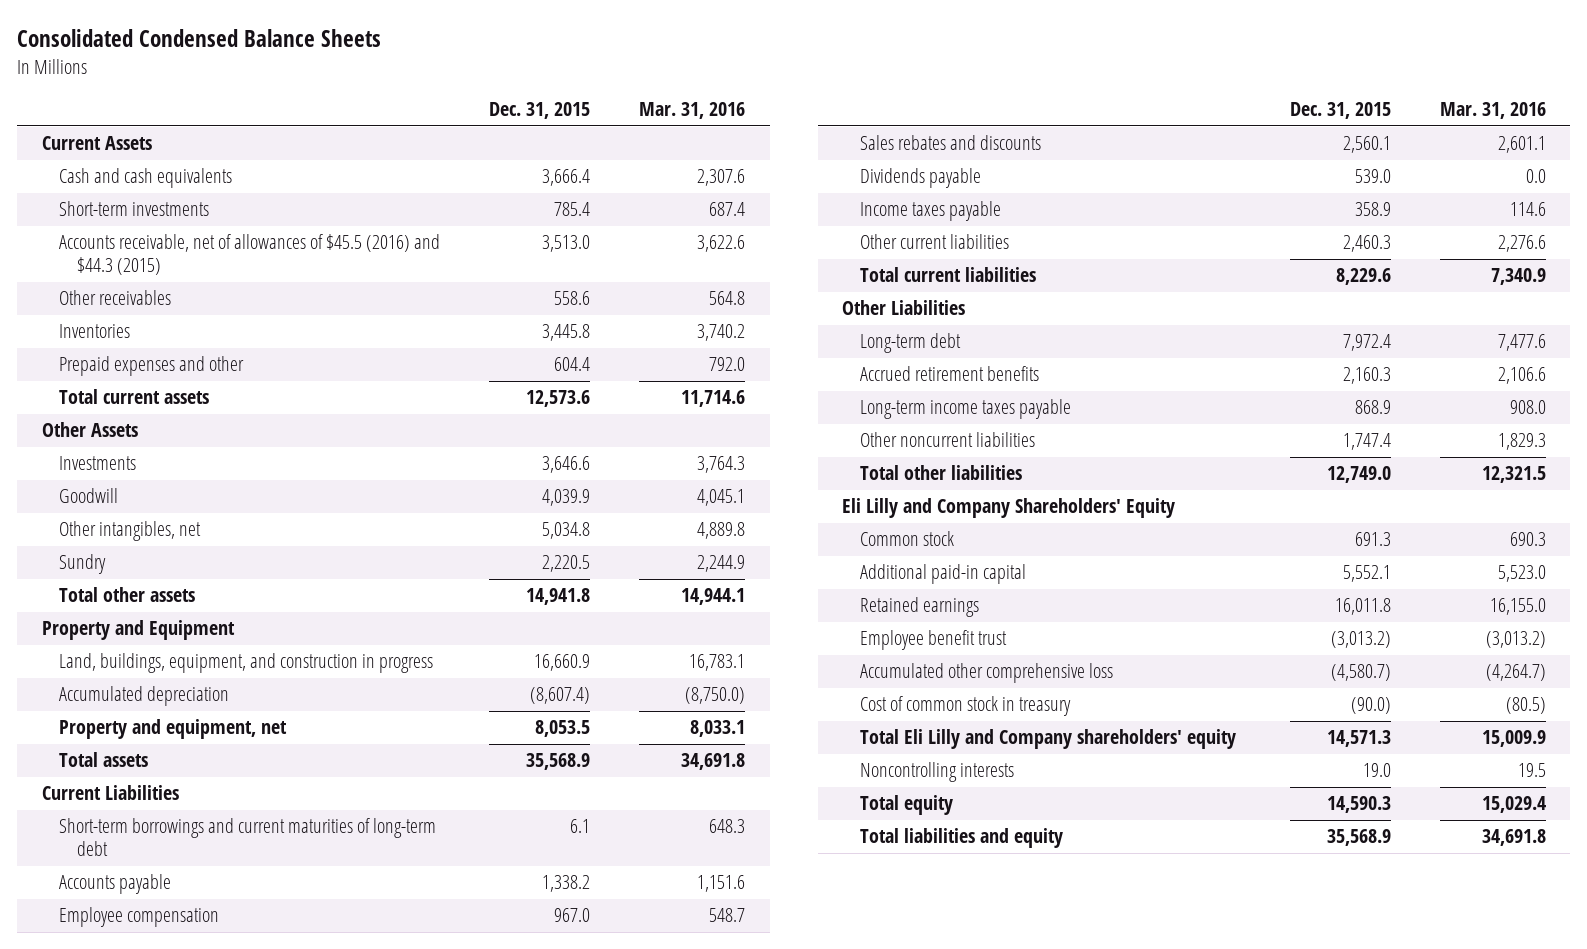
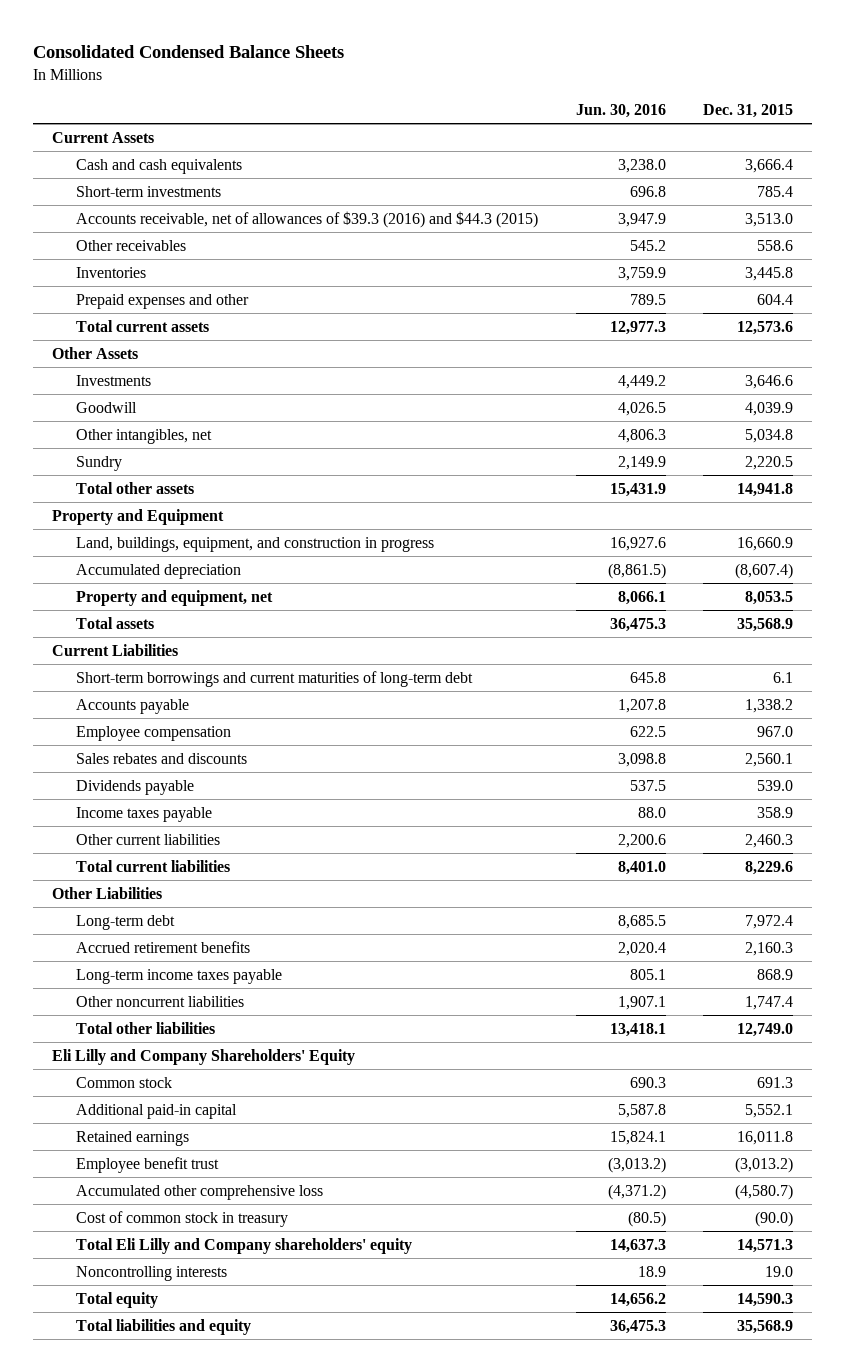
[639,102,746,120] Mar. 31, 2016 -> none
none -> [575,104,666,119] Jun. 30, 2016
[59,234,441,276] Accounts receivable, net of allowances of $45.5 (2016) and $44.3 (2015) -> [76,210,539,228] Accounts receivable, net of allowances of $39.3 (2016) and $44.3 (2015)

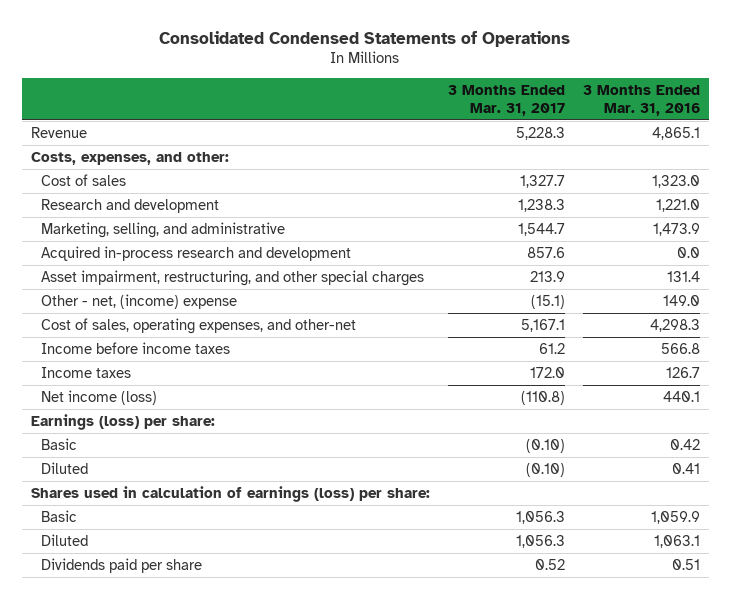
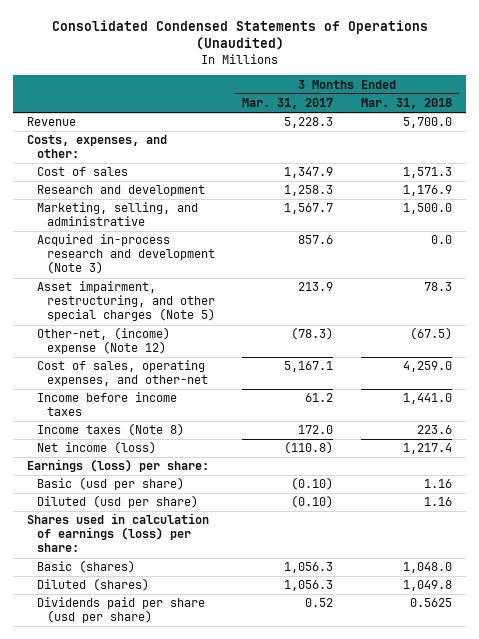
[159,30,571,47] Consolidated Condensed Statements of Operations -> [51,19,428,51] Consolidated Condensed Statements of Operations (Unaudited)
[582,84,700,116] 3 Months Ended Mar. 31, 2016 -> none
none -> [361,98,453,110] Mar. 31, 2018
[519,174,565,188] 1,327.7 -> [284,167,334,179] 1,347.9
[517,198,565,212] 1,238.3 -> [284,185,334,197] 1,258.3
[517,222,565,236] 1,544.7 -> [284,203,334,215] 1,567.7
[41,245,352,261] Acquired in-process research and development -> [36,234,215,275] Acquired in-process research and development (Note 3)
[41,269,425,286] Asset impairment, restructuring, and other special charges -> [36,281,215,322] Asset impairment, restructuring, and other special charges (Note 5)
[41,293,238,309] Other - net, (income) expense -> [36,327,170,355] Other-net, (income) expense (Note 12)
[530,294,565,309] (15.1) -> [291,327,334,341] (78.3)
[41,366,132,378] Income taxes -> [36,423,184,437] Income taxes (Note 8)
[41,437,78,450] Basic -> [36,477,184,491] Basic (usd per share)
[41,461,89,474] Diluted -> [36,495,198,509] Diluted (usd per share)
[41,509,78,522] Basic -> [36,560,135,574] Basic (shares)
[41,533,89,546] Diluted -> [36,578,149,592] Diluted (shares)
[41,557,203,573] Dividends paid per share -> [36,597,205,624] Dividends paid per share (usd per share)

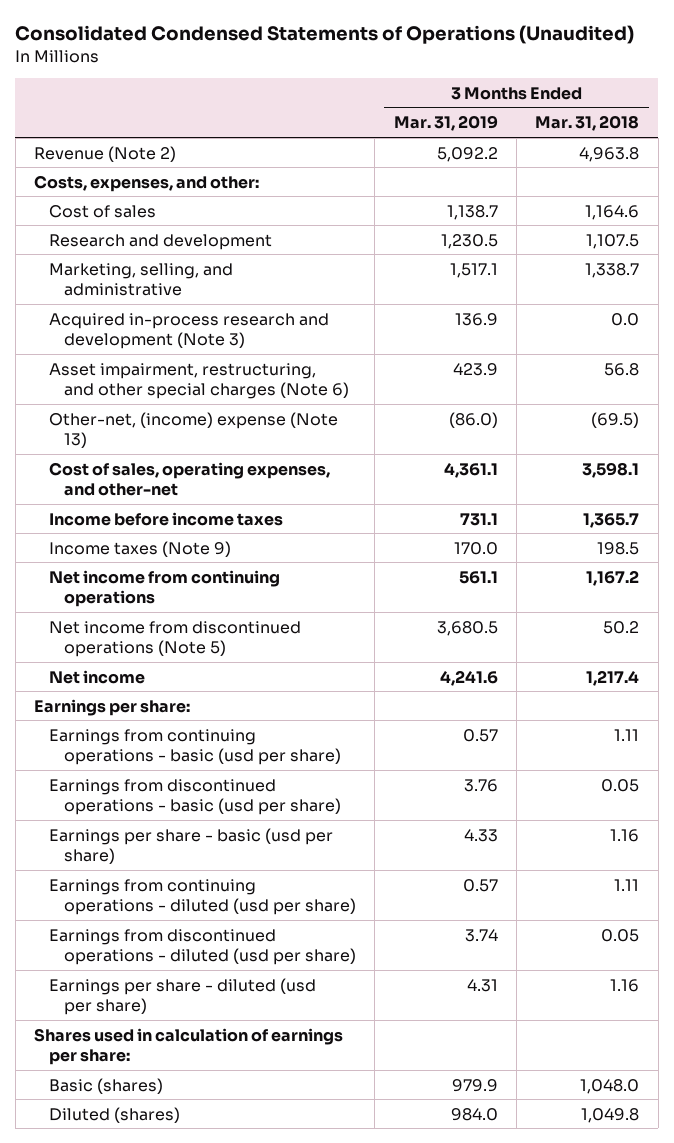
[242,98,334,110] Mar. 31, 2017 -> none
none -> [393,115,498,132] Mar. 31, 2019
[26,117,76,127] Revenue -> [34,145,177,162] Revenue (Note 2)
[403,117,453,129] 5,700.0 -> [579,146,640,162] 4,963.8
[403,167,453,179] 1,571.3 -> [585,204,640,220] 1,164.6
[403,185,453,197] 1,176.9 -> [586,233,640,249] 1,107.5
[403,203,453,215] 1,500.0 -> [585,262,640,278] 1,338.7
[36,281,215,322] Asset impairment, restructuring, and other special charges (Note 5) -> [49,362,350,399] Asset impairment, restructuring, and other special charges (Note 6)
[424,282,453,292] 78.3 -> [604,362,640,376] 56.8
[36,327,170,355] Other-net, (income) expense (Note 12) -> [49,411,339,448] Other-net, (income) expense (Note 13)
[410,327,453,341] (67.5) -> [591,411,640,428] (69.5)
[403,361,453,373] 4,259.0 -> [582,461,640,478] 3,598.1
[403,393,453,405] 1,441.0 -> [583,512,640,528] 1,365.7
[36,423,184,437] Income taxes (Note 8) -> [49,540,232,557] Income taxes (Note 9)
[417,425,453,435] 223.6 -> [597,541,640,555] 198.5
none -> [49,569,281,607] Net income from continuing operations
none -> [49,620,302,657] Net income from discontinued operations (Note 5)
[36,441,156,455] Net income (loss) -> [49,669,146,684] Net income
[26,459,209,473] Earnings (loss) per share: -> [34,698,191,716] Earnings per share:
none -> [49,728,342,765] Earnings from continuing operations - basic (usd per share)
none -> [49,778,342,815] Earnings from discontinued operations - basic (usd per share)
[36,477,184,491] Basic (usd per share) -> [49,827,334,864] Earnings per share - basic (usd per share)
none -> [49,878,357,915] Earnings from continuing operations - diluted (usd per share)
none -> [49,928,357,965] Earnings from discontinued operations - diluted (usd per share)
[36,495,198,509] Diluted (usd per share) -> [49,977,317,1015] Earnings per share - diluted (usd per share)
[26,513,209,553] Shares used in calculation of earnings (loss) per share: -> [34,1027,344,1065] Shares used in calculation of earnings per share:
[36,597,205,624] Dividends paid per share (usd per share) -> none

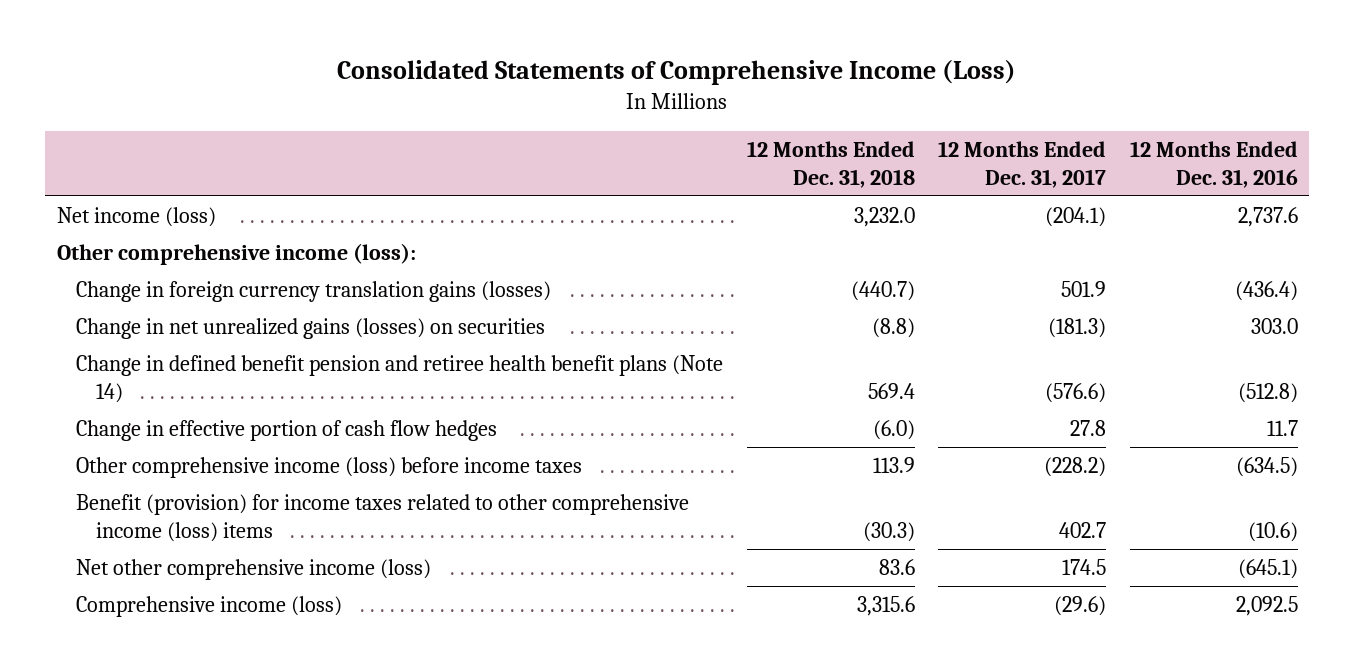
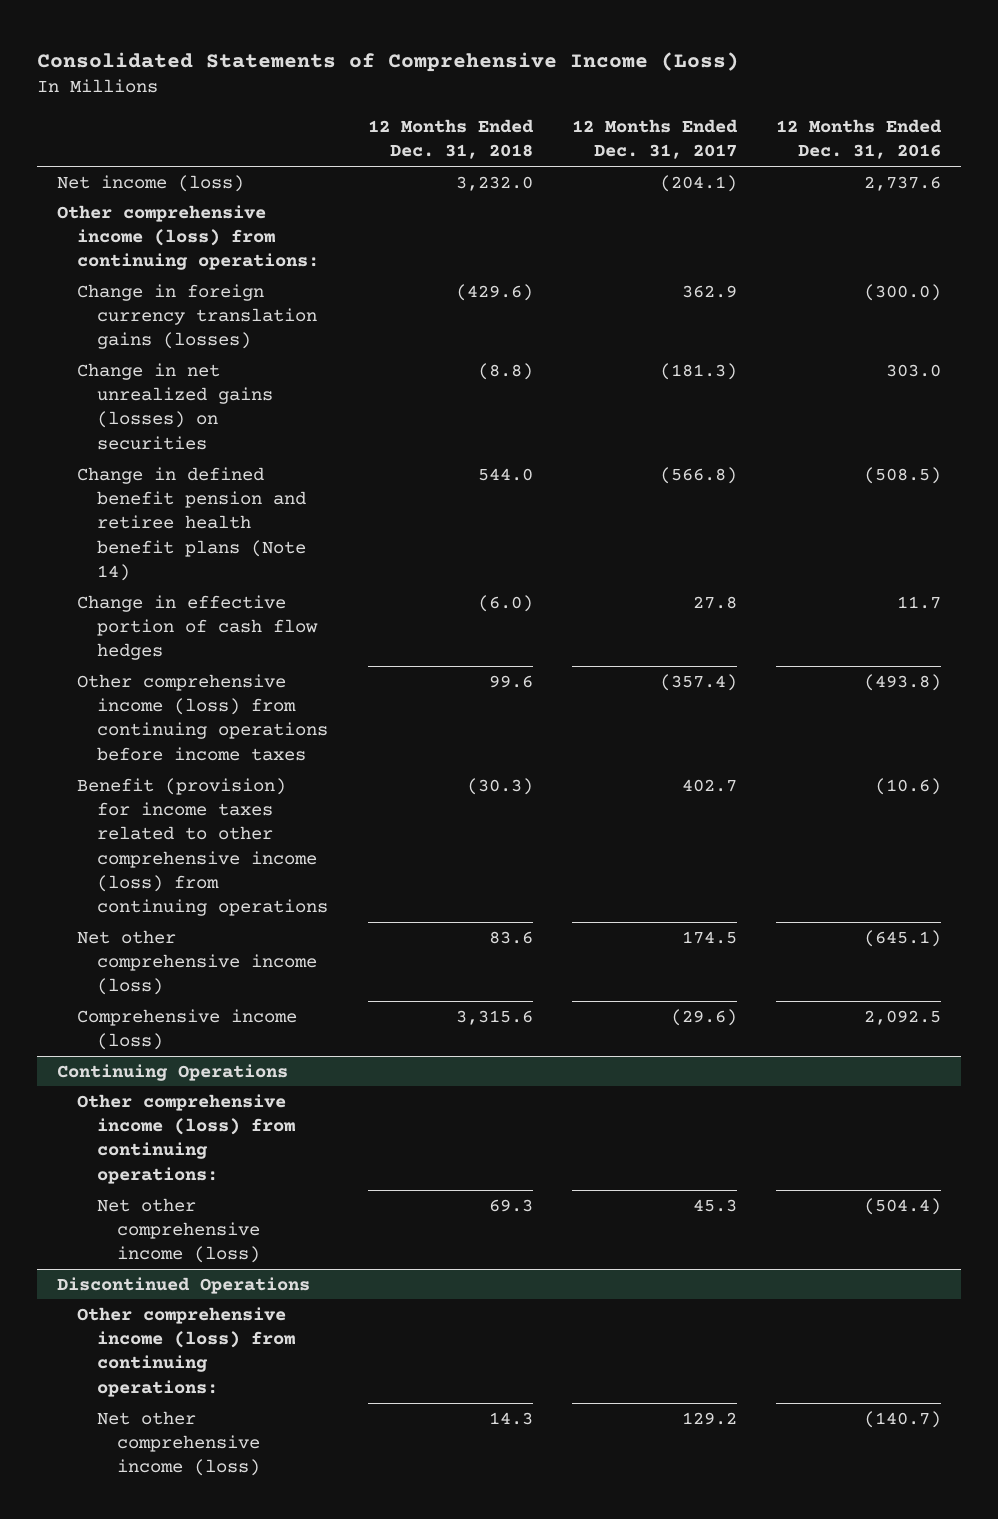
[56,242,416,265] Other comprehensive income (loss): -> [57,204,320,271] Other comprehensive income (loss) from continuing operations:
[850,280,915,301] (440.7) -> [455,283,533,301] (429.6)
[1061,280,1107,297] 501.9 -> [681,284,737,298] 362.9
[1234,280,1298,301] (436.4) -> [864,283,942,301] (300.0)
[867,383,915,400] 569.4 -> [477,467,533,481] 544.0
[1045,383,1107,404] (576.6) -> [659,466,737,484] (566.8)
[1237,383,1298,404] (512.8) -> [864,466,942,484] (508.5)
[76,456,583,478] Other comprehensive income (loss) before income taxes -> [77,673,329,761] Other comprehensive income (loss) from continuing operations before income taxes
[872,456,915,473] 113.9 -> [488,674,533,688] 99.6
[1044,456,1107,477] (228.2) -> [659,673,737,691] (357.4)
[1235,456,1298,477] (634.5) -> [864,673,942,691] (493.8)
[76,493,690,543] Benefit (provision) for income taxes related to other comprehensive income (loss) items -> [77,777,329,917] Benefit (provision) for income taxes related to other comprehensive income (loss) from continuing operations
none -> [57,1063,289,1081] Continuing Operations
none -> [77,1093,296,1184] Other comprehensive income (loss) from continuing operations:
none -> [97,1197,261,1264] Net other comprehensive income (loss)
none -> [57,1276,311,1294] Discontinued Operations
none -> [77,1306,296,1397] Other comprehensive income (loss) from continuing operations:
none -> [97,1410,261,1477] Net other comprehensive income (loss)

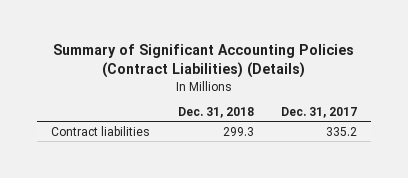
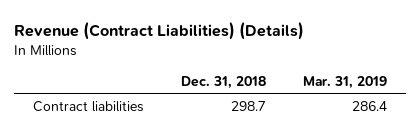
[53,44,355,79] Summary of Significant Accounting Policies (Contract Liabilities) (Details) -> [14,21,305,40] Revenue (Contract Liabilities) (Details)
[281,107,358,119] Dec. 31, 2017 -> none
none -> [303,76,388,90] Mar. 31, 2019
[222,126,254,136] 299.3 -> [231,101,267,112] 298.7

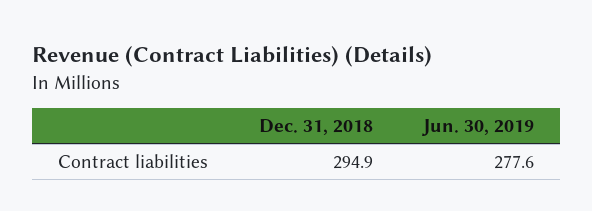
[303,76,388,90] Mar. 31, 2019 -> none
none -> [422,118,535,136] Jun. 30, 2019
[231,101,267,112] 298.7 -> [332,155,373,169] 294.9

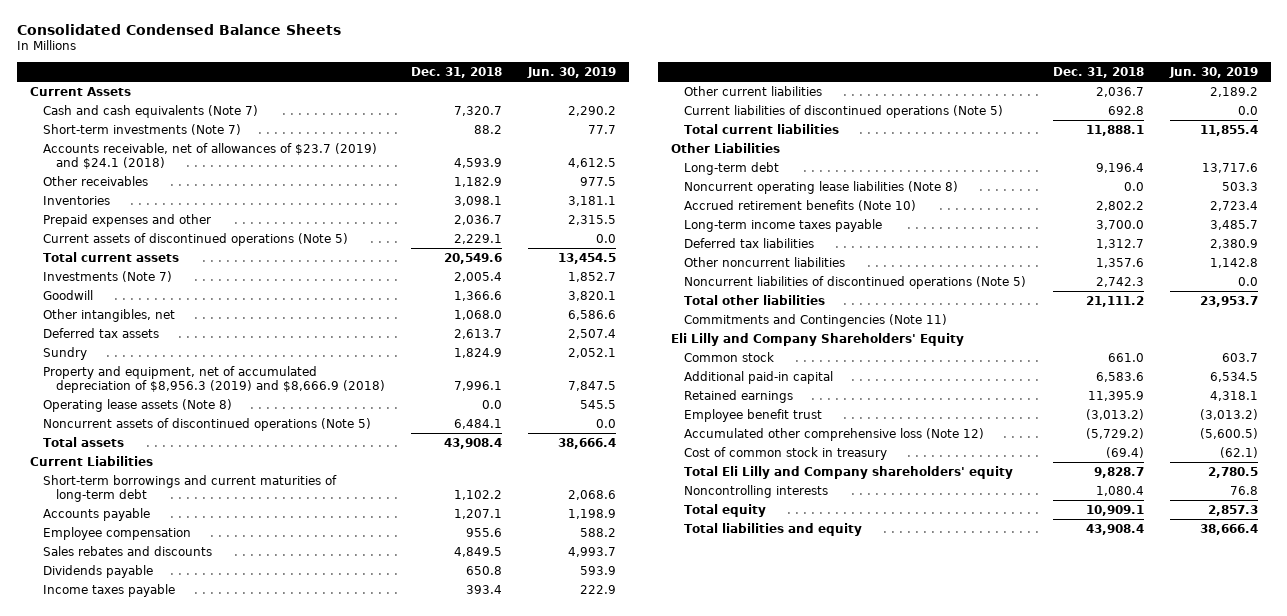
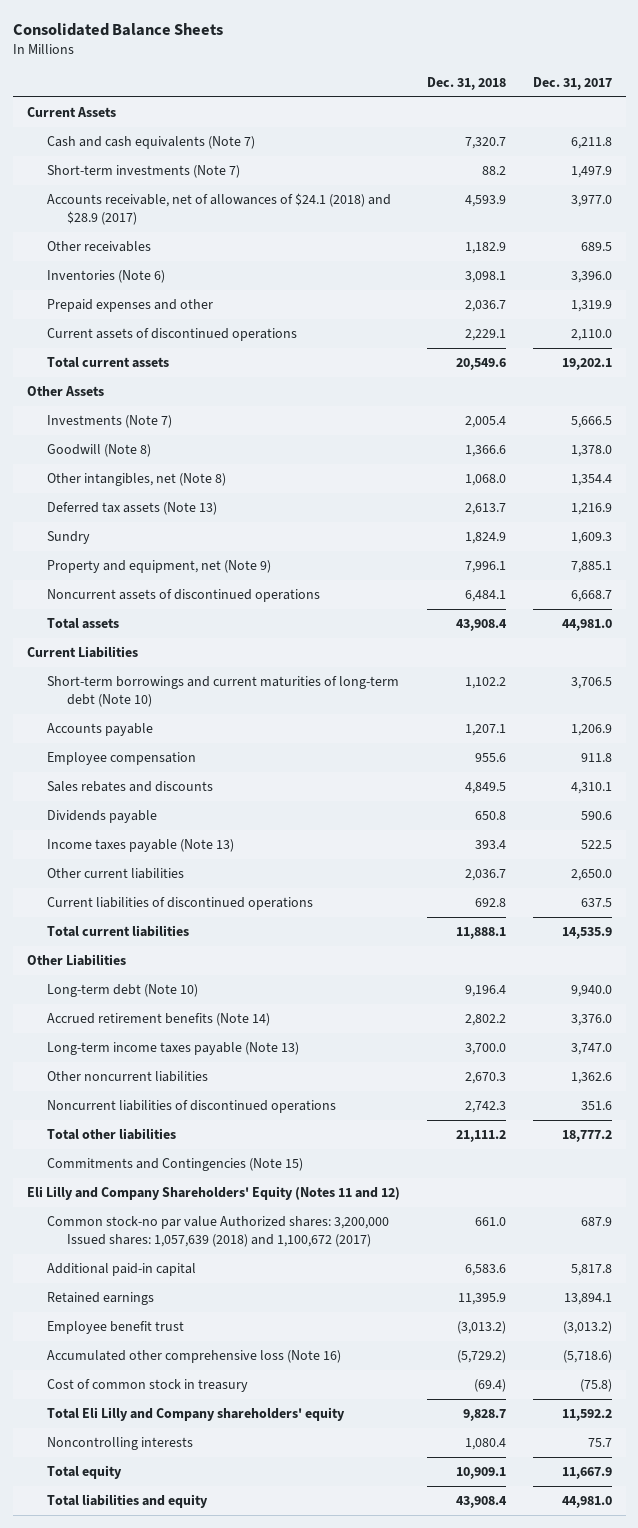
[16,23,341,35] Consolidated Condensed Balance Sheets -> [12,22,223,36] Consolidated Balance Sheets
[527,66,617,78] Jun. 30, 2019 -> none
none -> [532,77,612,91] Dec. 31, 2017
[42,142,377,169] Accounts receivable, net of allowances of $23.7 (2019) and $24.1 (2018) -> [46,193,391,225] Accounts receivable, net of allowances of $24.1 (2018) and $28.9 (2017)
[42,195,110,205] Inventories -> [46,270,165,284] Inventories (Note 6)
[42,232,348,246] Current assets of discontinued operations (Note 5) -> [46,328,297,342] Current assets of discontinued operations
none -> [26,386,104,397] Other Assets
[42,289,93,300] Goodwill -> [46,444,151,458] Goodwill (Note 8)
[42,308,175,322] Other intangibles, net -> [46,473,226,487] Other intangibles, net (Note 8)
[42,327,159,338] Deferred tax assets -> [46,502,217,516] Deferred tax assets (Note 13)
[42,398,232,412] Operating lease assets (Note 8) -> none
[42,365,385,393] Property and equipment, net of accumulated depreciation of $8,956.3 (2019) and $8,666.9 (2018) -> [46,560,271,574] Property and equipment, net (Note 9)
[42,417,371,431] Noncurrent assets of discontinued operations (Note 5) -> [46,589,320,603] Noncurrent assets of discontinued operations
[42,474,337,502] Short-term borrowings and current maturities of long-term debt -> [46,676,399,707] Short-term borrowings and current maturities of long-term debt (Note 10)
[42,583,175,597] Income taxes payable -> [46,839,234,853] Income taxes payable (Note 13)
[684,104,1004,118] Current liabilities of discontinued operations (Note 5) -> [46,897,313,911] Current liabilities of discontinued operations
[684,180,959,194] Noncurrent operating lease liabilities (Note 8) -> none
[684,237,815,248] Deferred tax liabilities -> none
[684,161,780,175] Long-term debt -> [46,984,198,998] Long-term debt (Note 10)
[684,199,917,211] Accrued retirement benefits (Note 10) -> [46,1013,270,1027] Accrued retirement benefits (Note 14)
[684,218,883,232] Long-term income taxes payable -> [46,1042,299,1056] Long-term income taxes payable (Note 13)
[1095,257,1144,268] 1,357.6 -> [464,1072,506,1085] 2,670.3
[684,275,1027,289] Noncurrent liabilities of discontinued operations (Note 5) -> [46,1100,336,1114] Noncurrent liabilities of discontinued operations
[684,313,948,327] Commitments and Contingencies (Note 11) -> [46,1158,303,1172] Commitments and Contingencies (Note 15)
[671,332,965,346] Eli Lilly and Company Shareholders' Equity -> [26,1186,400,1201] Eli Lilly and Company Shareholders' Equity (Notes 11 and 12)
[684,351,775,362] Common stock -> [46,1216,389,1247] Common stock-no par value Authorized shares: 3,200,000 Issued shares: 1,057,639 (2018) and 1,100,672 (2017)
[684,427,985,441] Accumulated other comprehensive loss (Note 12) -> [46,1350,341,1364] Accumulated other comprehensive loss (Note 16)

